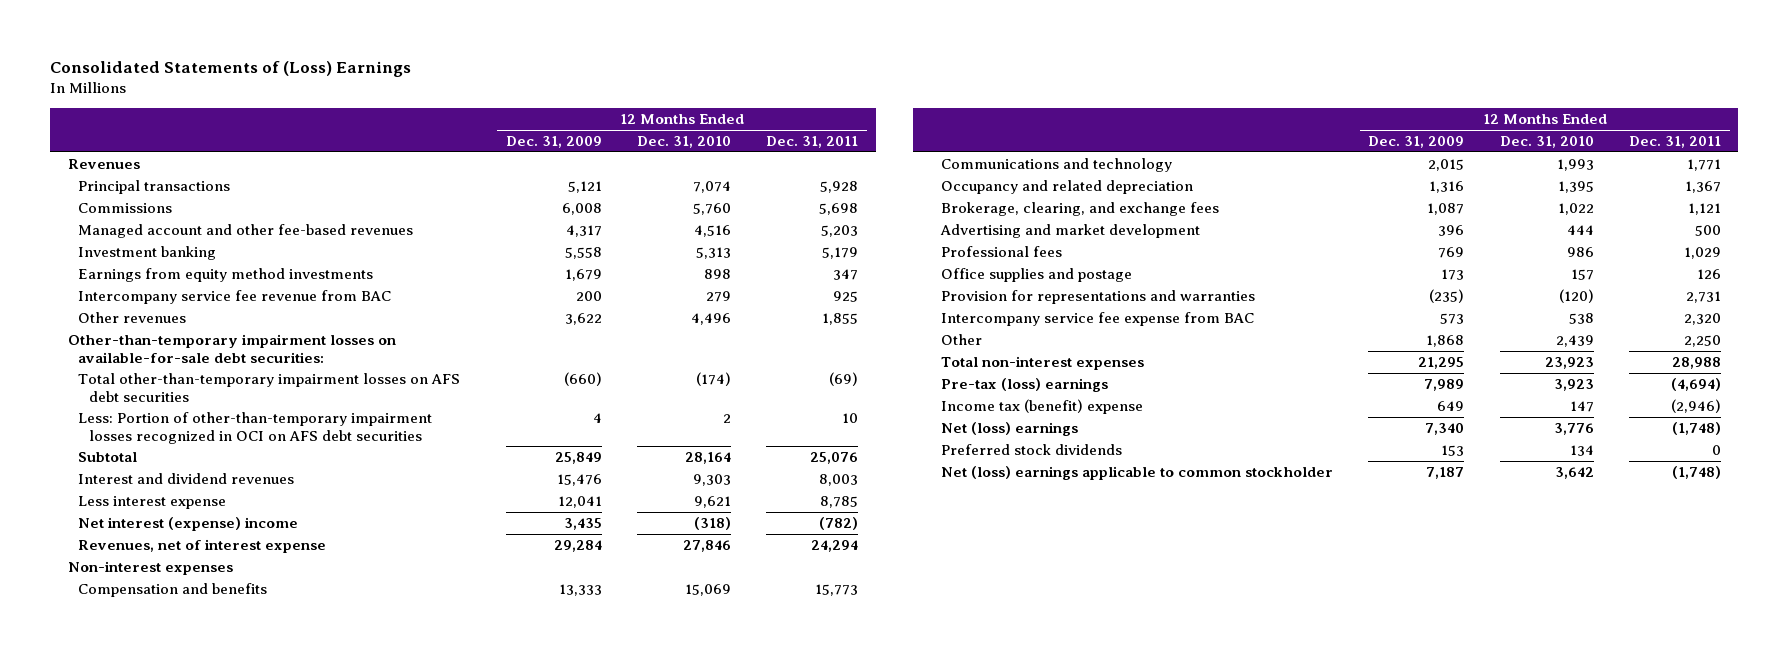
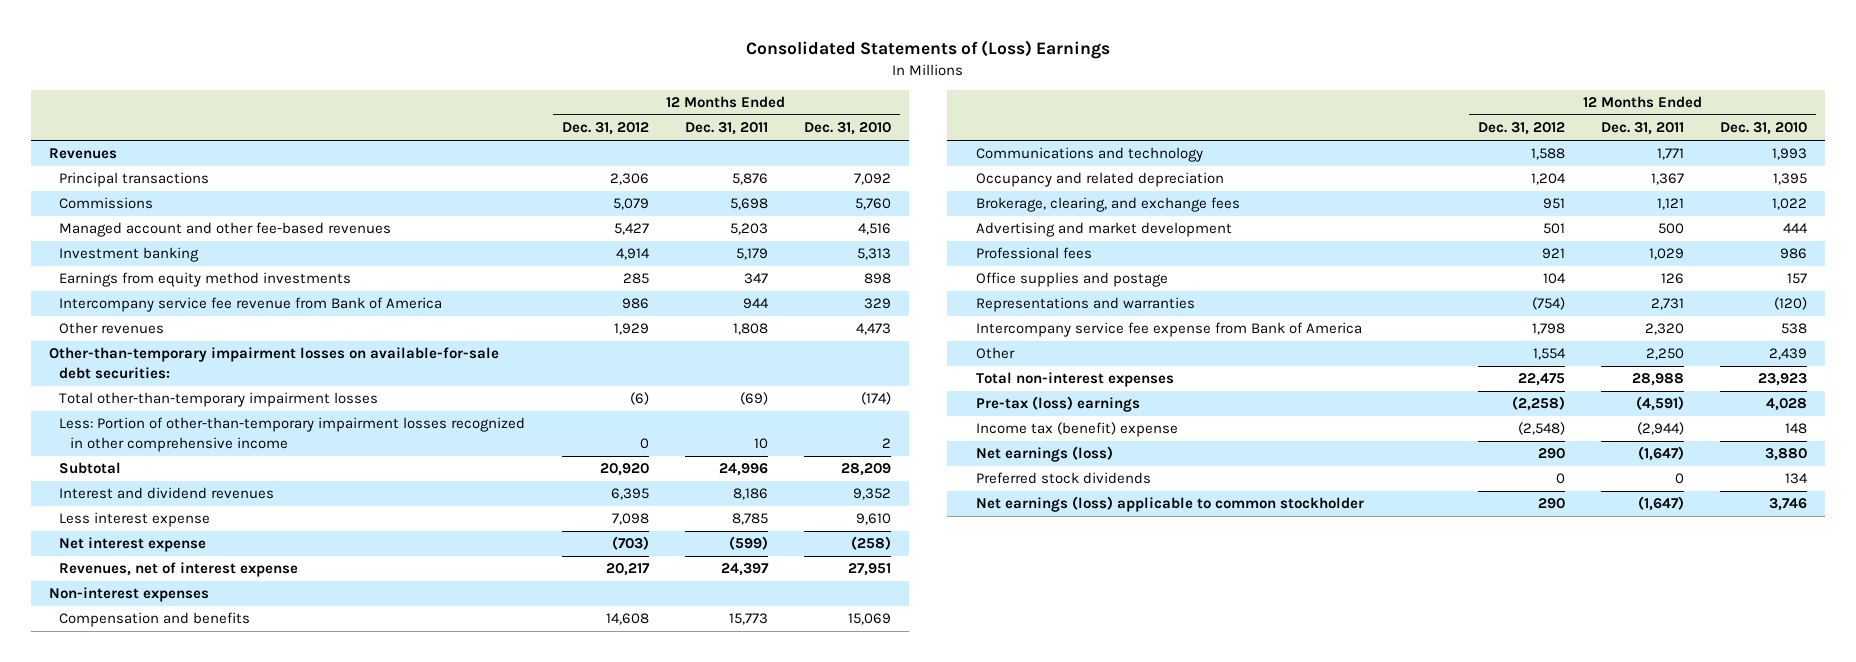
[505,136,602,149] Dec. 31, 2009 -> none
none -> [561,122,649,136] Dec. 31, 2012
[692,181,731,194] 7,074 -> [854,173,892,186] 7,092
[820,181,859,194] 5,928 -> [731,173,768,186] 5,876
[78,290,392,305] Intercompany service fee revenue from BAC -> [59,297,443,313] Intercompany service fee revenue from Bank of America
[705,291,731,303] 279 -> [864,298,892,310] 329
[833,291,859,303] 925 -> [742,298,769,310] 944
[690,313,731,326] 4,496 -> [856,323,892,336] 4,473
[822,313,859,326] 1,855 -> [732,323,768,336] 1,808
[78,373,461,402] Total other-than-temporary impairment losses on AFS debt securities -> [59,392,379,408] Total other-than-temporary impairment losses
[78,412,433,444] Less: Portion of other-than-temporary impairment losses recognized in OCI on AFS debt securities -> [59,417,526,452] Less: Portion of other-than-temporary impairment losses recognized in other comprehensive income
[684,452,731,465] 28,164 -> [841,463,892,477] 28,209
[810,452,859,465] 25,076 -> [718,463,768,477] 24,996
[692,474,731,487] 9,303 -> [853,488,892,501] 9,352
[819,474,859,487] 8,003 -> [732,488,768,501] 8,186
[693,496,731,509] 9,621 -> [856,513,892,526] 9,610
[78,517,299,532] Net interest (expense) income -> [59,537,207,553] Net interest expense
[693,517,731,531] (318) -> [851,536,892,551] (258)
[819,517,859,531] (782) -> [728,536,768,551] (599)
[682,540,731,553] 27,846 -> [848,563,892,577] 27,951
[811,540,859,553] 24,294 -> [720,563,769,577] 24,397
[941,290,1256,305] Provision for representations and warranties -> [975,297,1195,313] Representations and warranties
[941,312,1255,327] Intercompany service fee expense from BAC -> [975,322,1362,338] Intercompany service fee expense from Bank of America
[1553,379,1594,392] 3,923 -> [1766,398,1808,412] 4,028
[1670,378,1721,392] (4,694) -> [1636,396,1685,412] (4,591)
[1569,401,1594,413] 147 -> [1785,423,1808,435] 148
[1670,399,1721,414] (2,946) -> [1637,422,1685,436] (2,944)
[941,422,1079,437] Net (loss) earnings -> [975,446,1113,463] Net earnings (loss)
[1553,423,1594,436] 3,776 -> [1765,448,1808,462] 3,880
[1671,422,1721,436] (1,748) -> [1638,446,1685,462] (1,647)
[941,466,1334,481] Net (loss) earnings applicable to common stockholder -> [975,496,1364,513] Net earnings (loss) applicable to common stockholder
[1554,467,1594,480] 3,642 -> [1769,498,1808,512] 3,746
[1671,466,1721,480] (1,748) -> [1638,496,1685,512] (1,647)

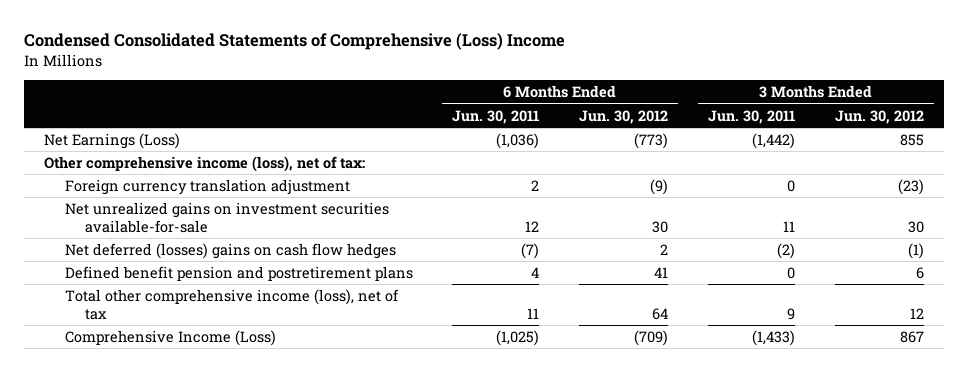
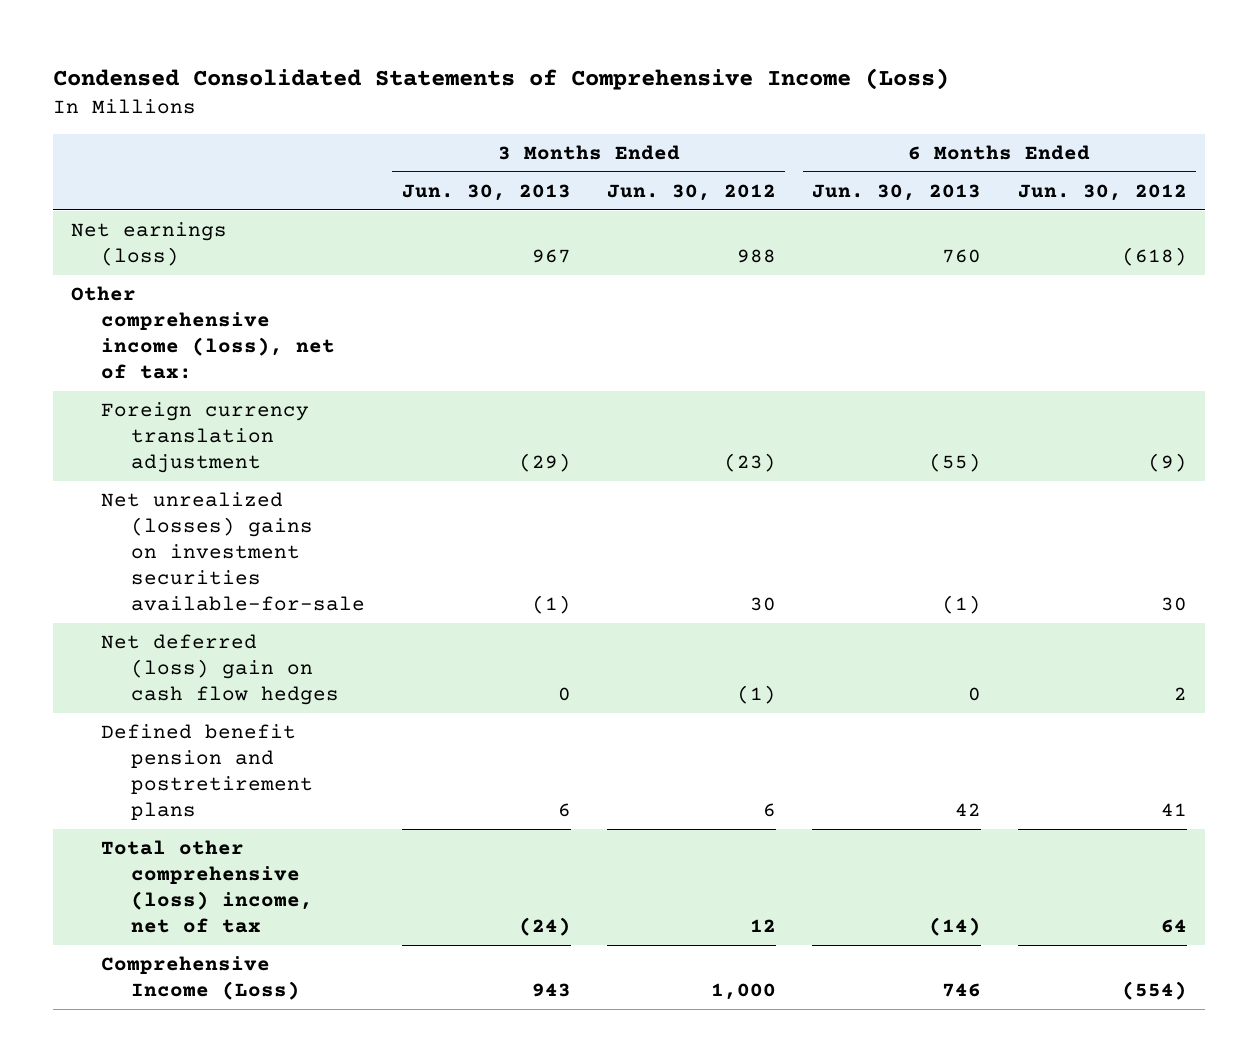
[23,33,565,51] Condensed Consolidated Statements of Comprehensive (Loss) Income -> [52,68,949,91] Condensed Consolidated Statements of Comprehensive Income (Loss)
[452,109,540,124] Jun. 30, 2011 -> none
[708,109,796,124] Jun. 30, 2011 -> none
none -> [401,183,571,201] Jun. 30, 2013
none -> [812,183,982,201] Jun. 30, 2013
[43,132,180,149] Net Earnings (Loss) -> [70,221,227,266] Net earnings (loss)
[634,132,669,149] (773) -> [1121,246,1187,266] (618)
[900,133,925,146] 855 -> [736,248,776,263] 988
[64,201,389,233] Net unrealized gains on investment securities available-for-sale -> [101,491,366,611] Net unrealized (losses) gains on investment securities available-for-sale
[64,242,396,259] Net deferred (losses) gains on cash flow hedges -> [101,633,340,705] Net deferred (loss) gain on cash flow hedges
[64,288,399,320] Total other comprehensive income (loss), net of tax -> [101,839,314,933] Total other comprehensive (loss) income, net of tax
[634,329,669,346] (709) -> [1121,980,1187,1000] (554)
[900,330,925,343] 867 -> [710,982,776,1000] 1,000

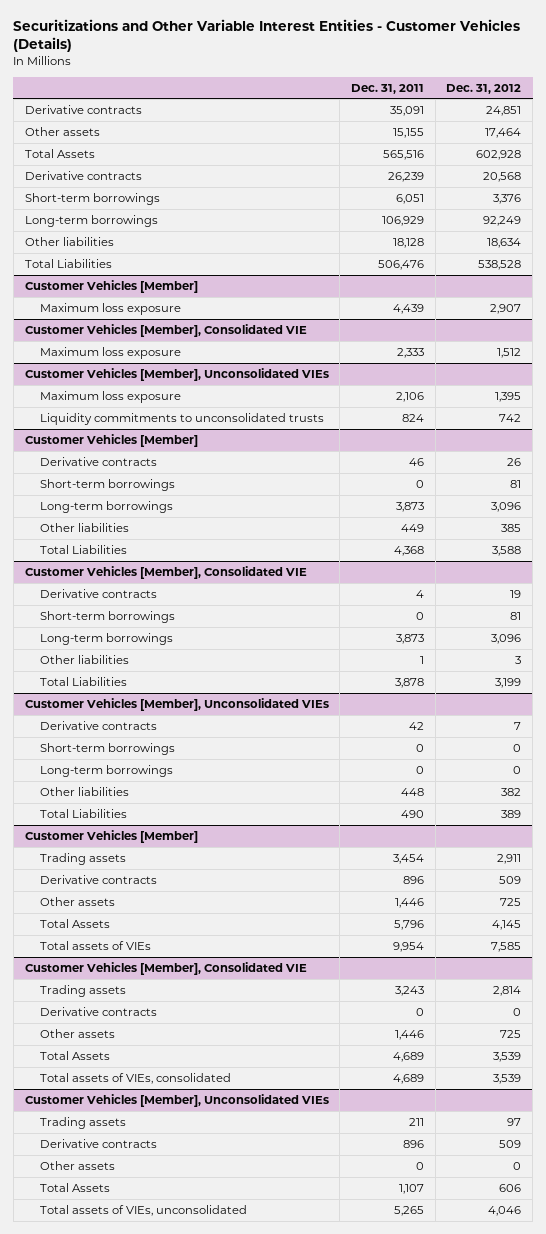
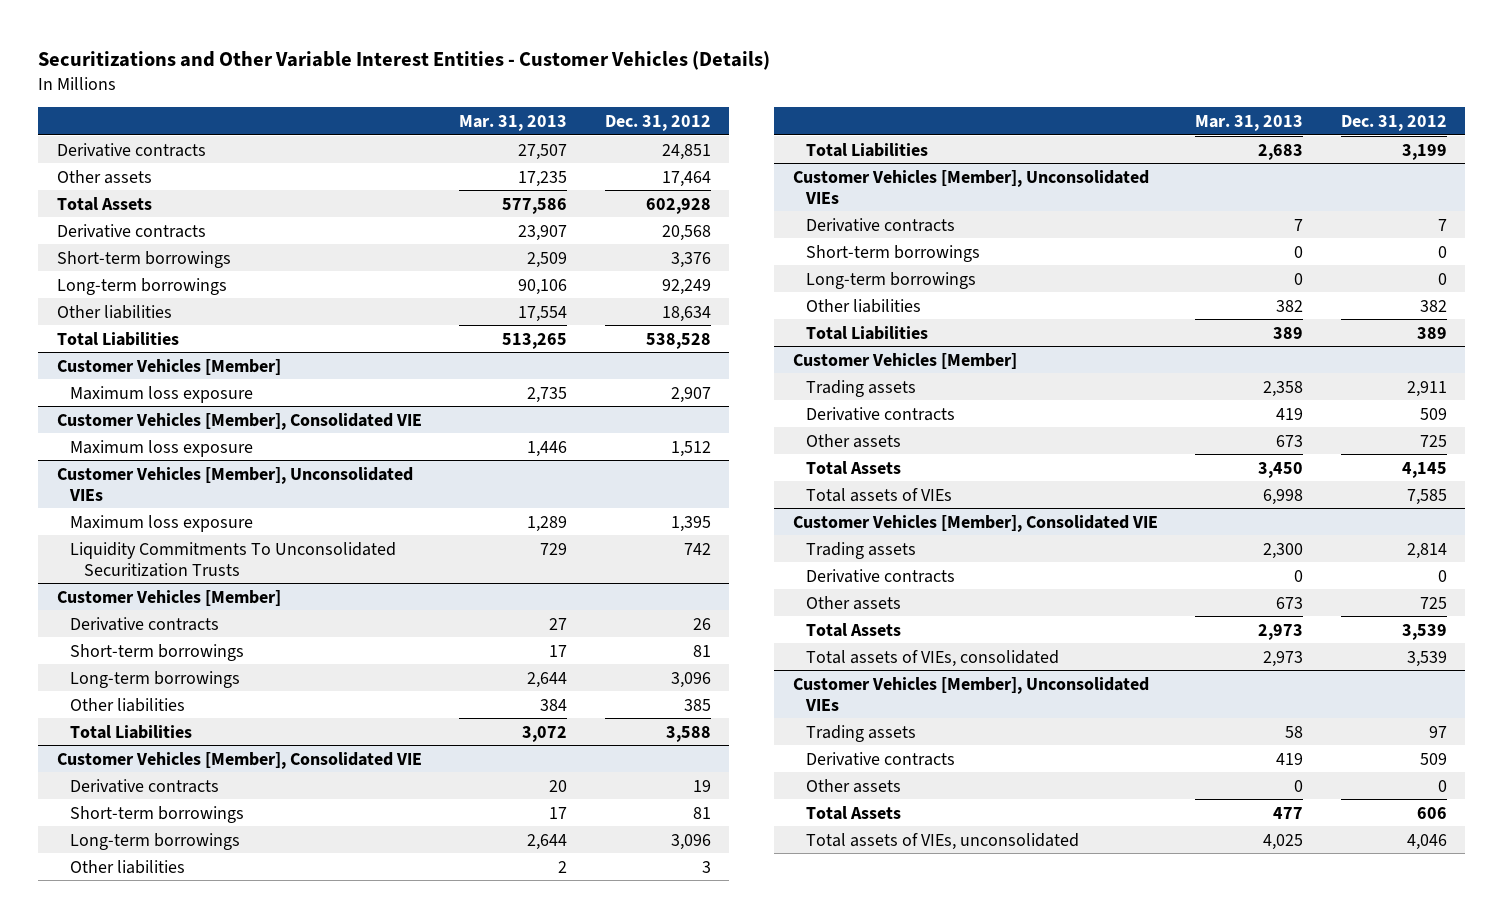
[351,83,425,94] Dec. 31, 2011 -> none
none -> [459,114,568,131] Mar. 31, 2013
[39,412,324,425] Liquidity commitments to unconsolidated trusts -> [70,541,397,577] Liquidity Commitments To Unconsolidated Securitization Trusts

